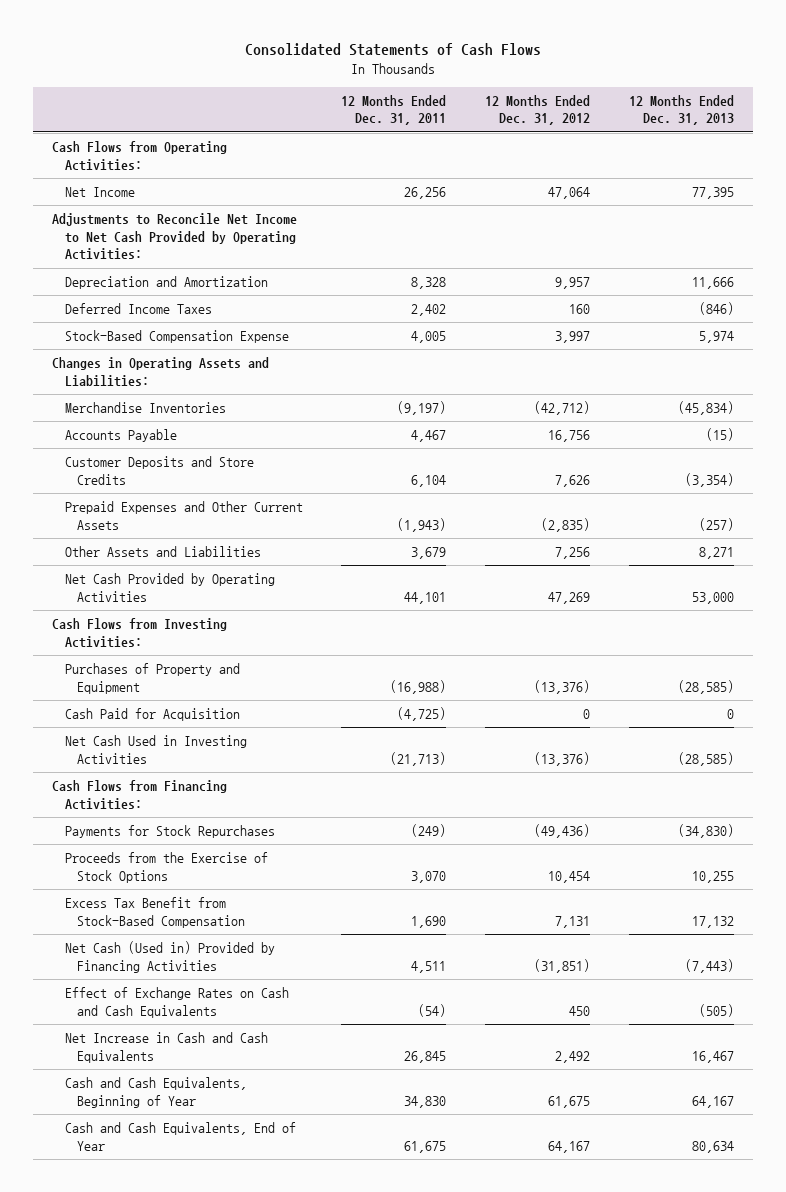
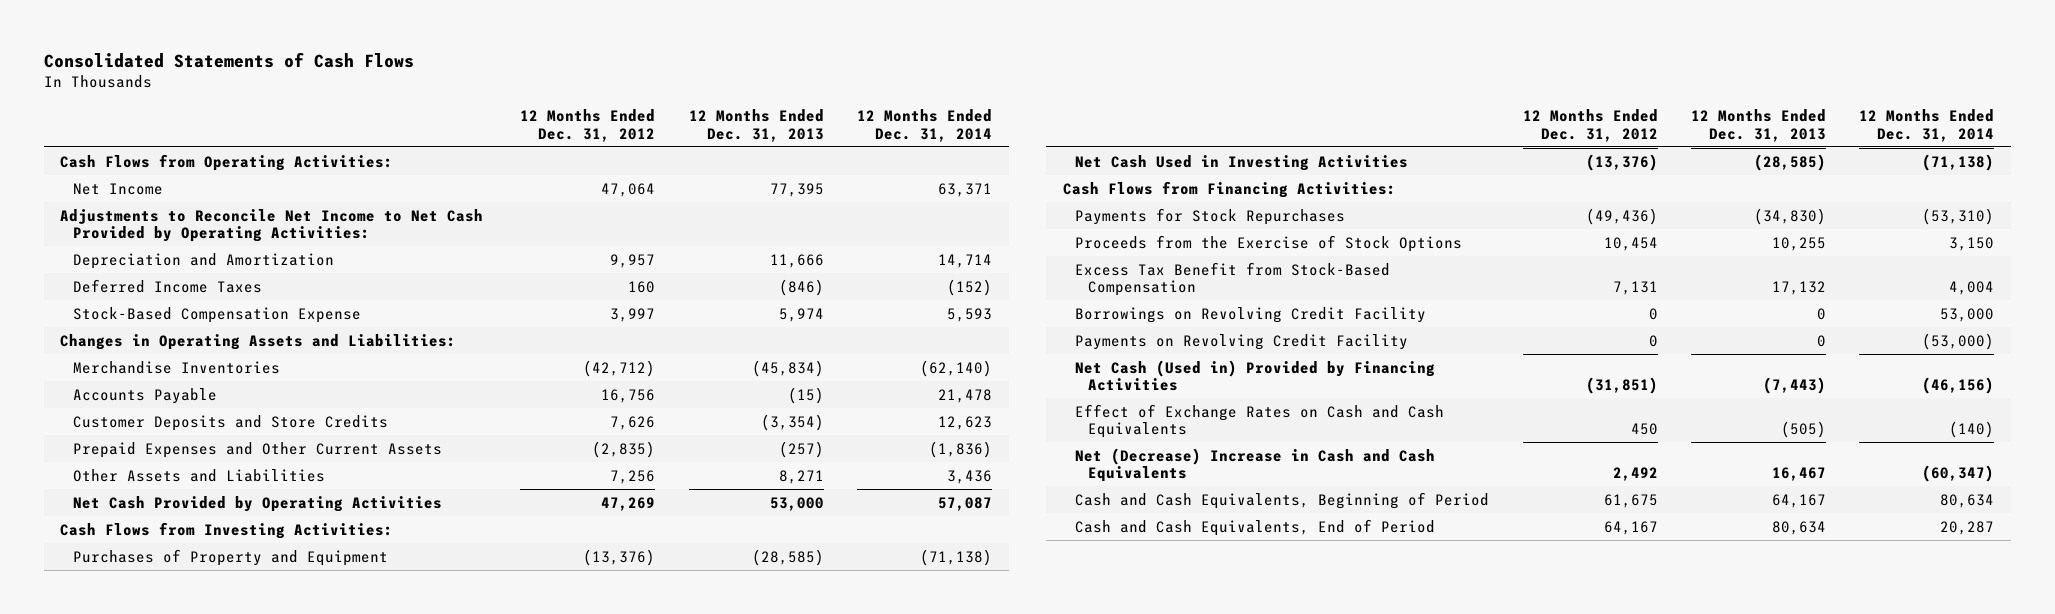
[341,94,447,126] 12 Months Ended Dec. 31, 2011 -> none
none -> [856,108,992,142] 12 Months Ended Dec. 31, 2014
[64,708,240,722] Cash Paid for Acquisition -> none
none -> [1075,306,1427,323] Borrowings on Revolving Credit Facility
none -> [1075,333,1409,350] Payments on Revolving Credit Facility
[64,1032,268,1063] Net Increase in Cash and Cash Equivalents -> [1075,447,1436,483] Net (Decrease) Increase in Cash and Cash Equivalents
[64,1077,247,1108] Cash and Cash Equivalents, Beginning of Year -> [1075,491,1490,509] Cash and Cash Equivalents, Beginning of Period
[64,1122,296,1151] Cash and Cash Equivalents, End of Year -> [1075,518,1436,536] Cash and Cash Equivalents, End of Period

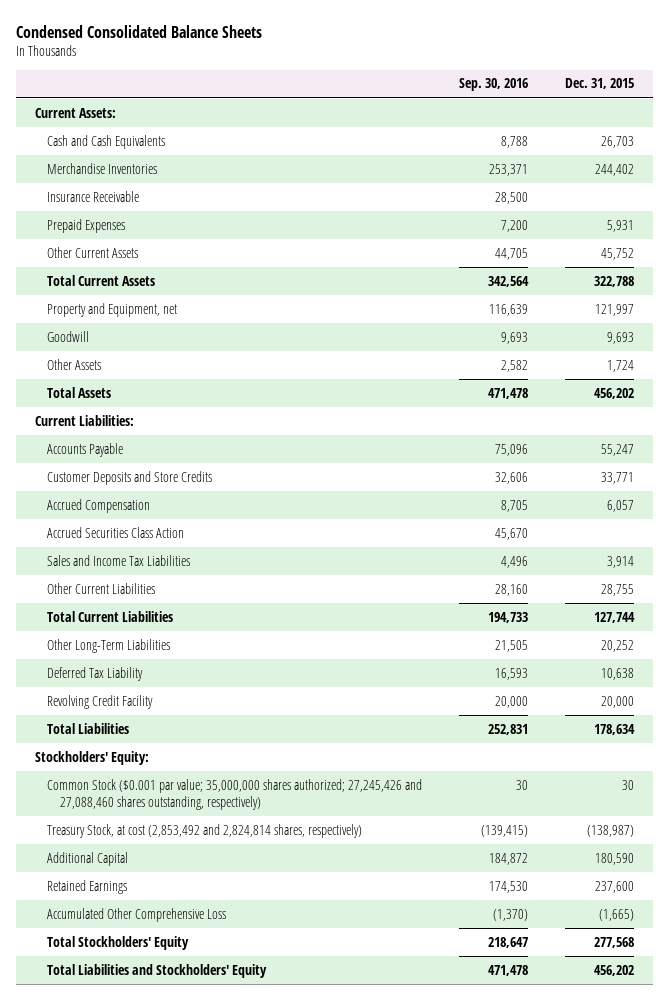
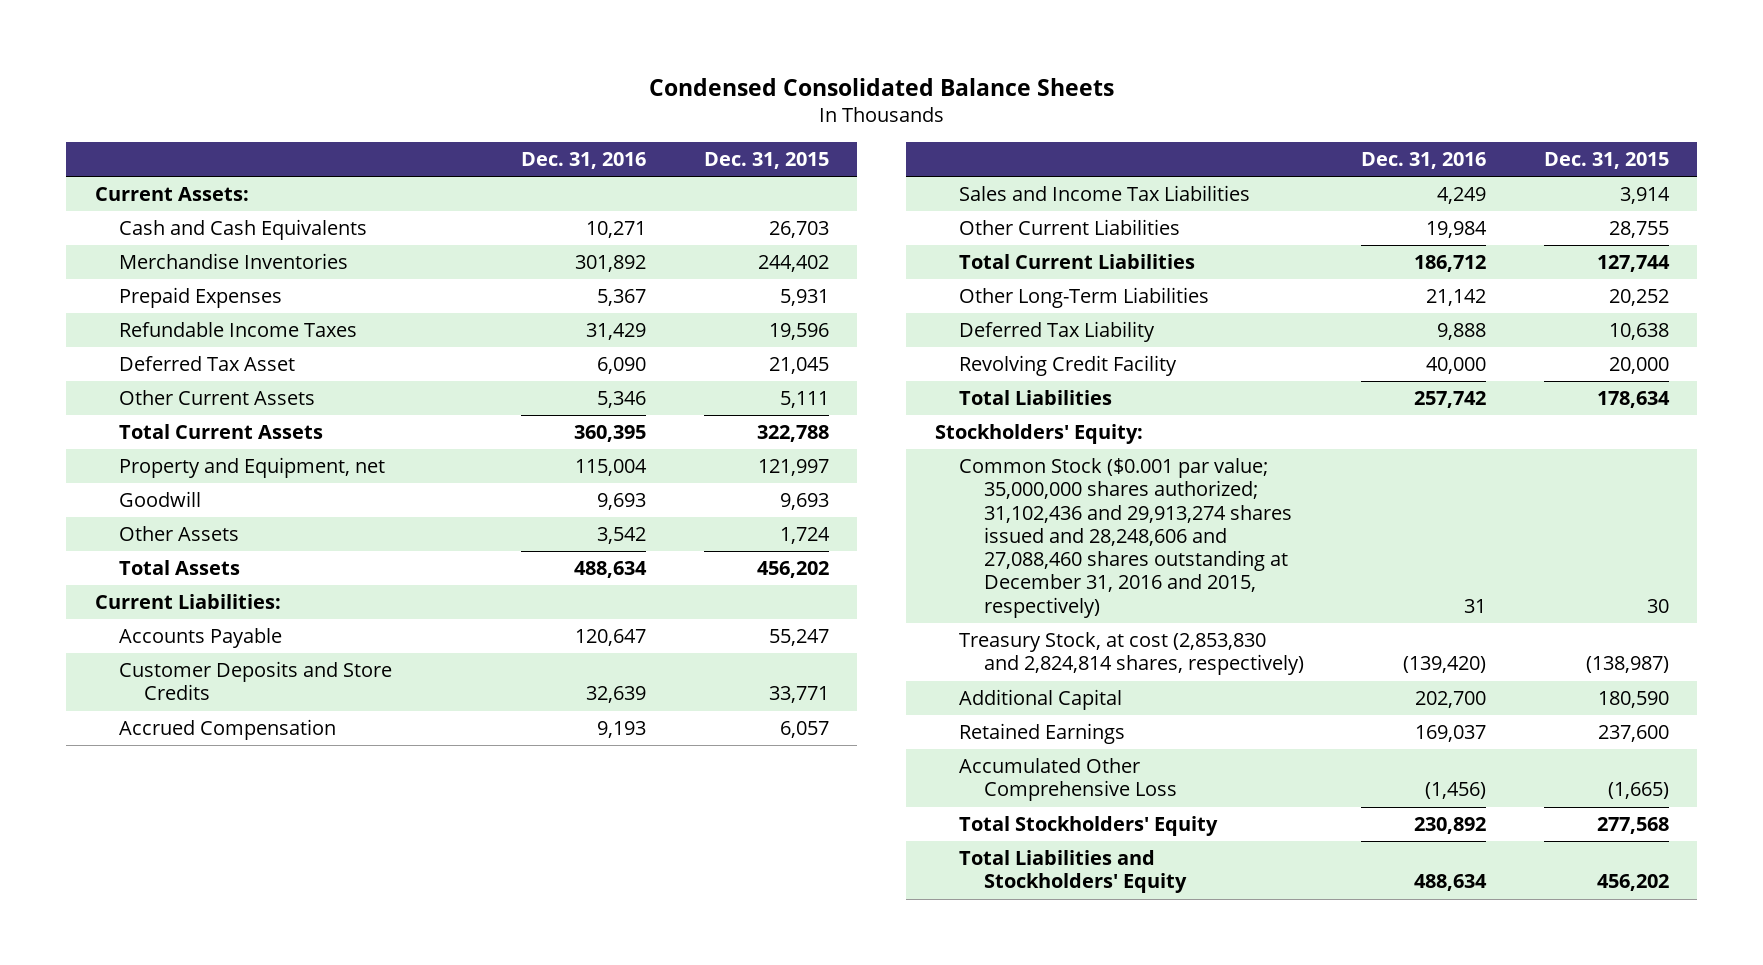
[459,78,529,92] Sep. 30, 2016 -> none
none -> [521,151,647,169] Dec. 31, 2016
[47,190,140,202] Insurance Receivable -> none
none -> [119,322,358,338] Refundable Income Taxes
none -> [119,356,296,372] Deferred Tax Asset
[601,247,635,260] 45,752 -> [779,391,829,409] 5,111
[47,526,185,538] Accrued Securities Class Action -> none
[47,778,423,811] Common Stock ($0.001 par value; 35,000,000 shares authorized; 27,245,426 and 27,088,460 shares outstanding, respectively) -> [959,458,1293,618] Common Stock ($0.001 par value; 35,000,000 shares authorized; 31,102,436 and 29,913,274 shares issued and 28,248,606 and 27,088,460 shares outstanding at December 31, 2016 and 2015, respectively)
[47,823,363,838] Treasury Stock, at cost (2,853,492 and 2,824,814 shares, respectively) -> [959,632,1305,676] Treasury Stock, at cost (2,853,830 and 2,824,814 shares, respectively)

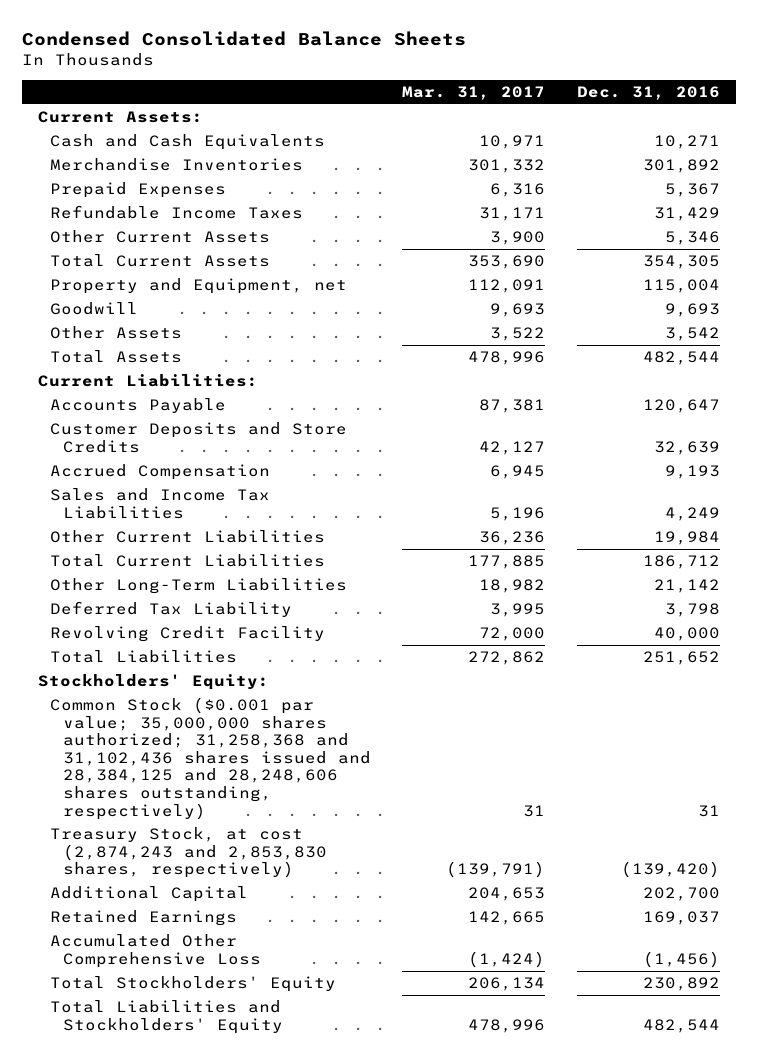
[703,151,829,169] Dec. 31, 2015 -> none
none -> [402,85,546,100] Mar. 31, 2017
[119,356,296,372] Deferred Tax Asset -> none
[574,425,647,443] 360,395 -> [643,255,721,270] 354,305
[574,561,648,579] 488,634 -> [643,351,721,366] 482,544
[1437,323,1487,341] 9,888 -> [665,603,721,618] 3,798
[1414,391,1487,409] 257,742 -> [643,651,721,666] 251,652
[959,458,1293,618] Common Stock ($0.001 par value; 35,000,000 shares authorized; 31,102,436 and 29,913,274 shares issued and 28,248,606 and 27,088,460 shares outstanding at December 31, 2016 and 2015, respectively) -> [50,697,371,820] Common Stock ($0.001 par value; 35,000,000 shares authorized; 31,258,368 and 31,102,436 shares issued and 28,384,125 and 28,248,606 shares outstanding, respectively)
[959,632,1305,676] Treasury Stock, at cost (2,853,830 and 2,824,814 shares, respectively) -> [50,827,327,879] Treasury Stock, at cost (2,874,243 and 2,853,830 shares, respectively)
[1414,874,1488,892] 488,634 -> [643,1018,721,1033] 482,544

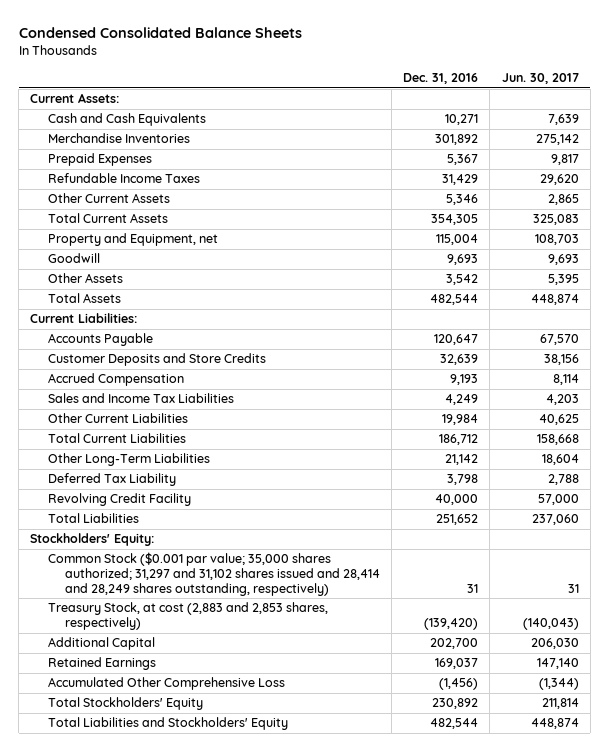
[402,85,546,100] Mar. 31, 2017 -> none
none -> [501,73,579,85] Jun. 30, 2017
[50,697,371,820] Common Stock ($0.001 par value; 35,000,000 shares authorized; 31,258,368 and 31,102,436 shares issued and 28,384,125 and 28,248,606 shares outstanding, respectively) -> [47,552,381,596] Common Stock ($0.001 par value; 35,000 shares authorized; 31,297 and 31,102 shares issued and 28,414 and 28,249 shares outstanding, respectively)
[50,827,327,879] Treasury Stock, at cost (2,874,243 and 2,853,830 shares, respectively) -> [47,602,328,631] Treasury Stock, at cost (2,883 and 2,853 shares, respectively)

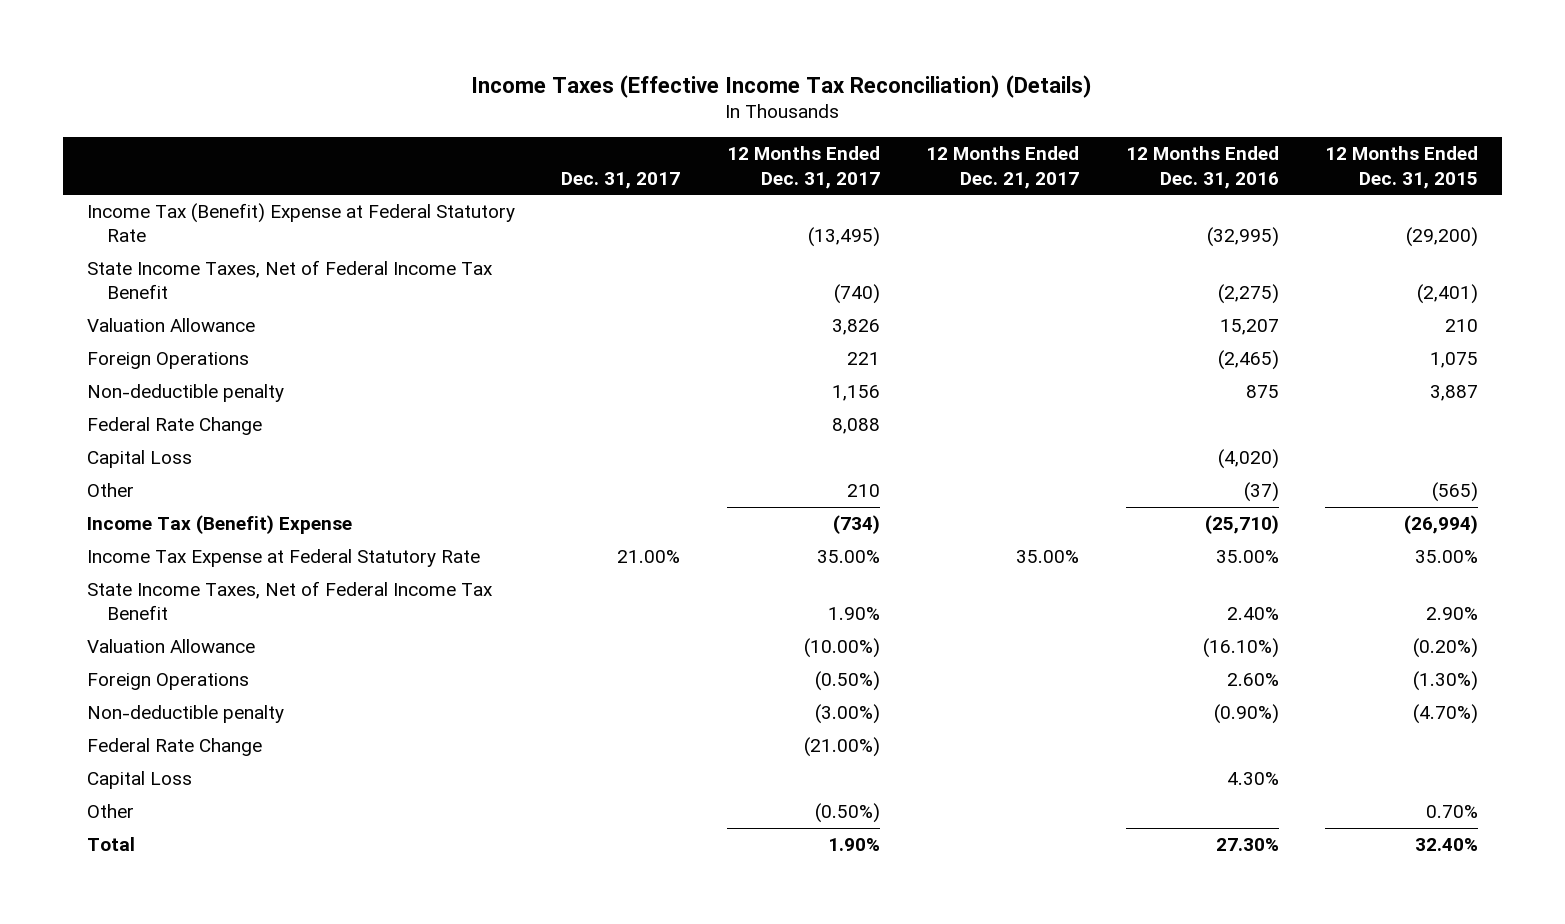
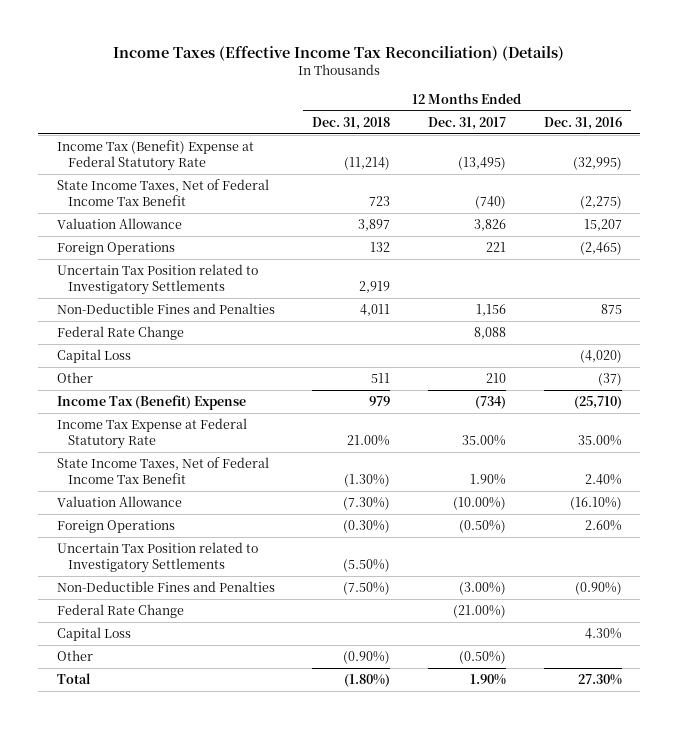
[561,171,681,189] Dec. 31, 2017 -> none
[926,146,1080,189] 12 Months Ended Dec. 21, 2017 -> none
[1325,146,1479,189] 12 Months Ended Dec. 31, 2015 -> none
none -> [312,116,391,130] Dec. 31, 2018
none -> [56,264,258,296] Uncertain Tax Position related to Investigatory Settlements
[86,384,284,403] Non-deductible penalty -> [56,303,275,315] Non-Deductible Fines and Penalties
none -> [56,542,258,574] Uncertain Tax Position related to Investigatory Settlements
[86,705,284,724] Non-deductible penalty -> [56,581,275,593] Non-Deductible Fines and Penalties

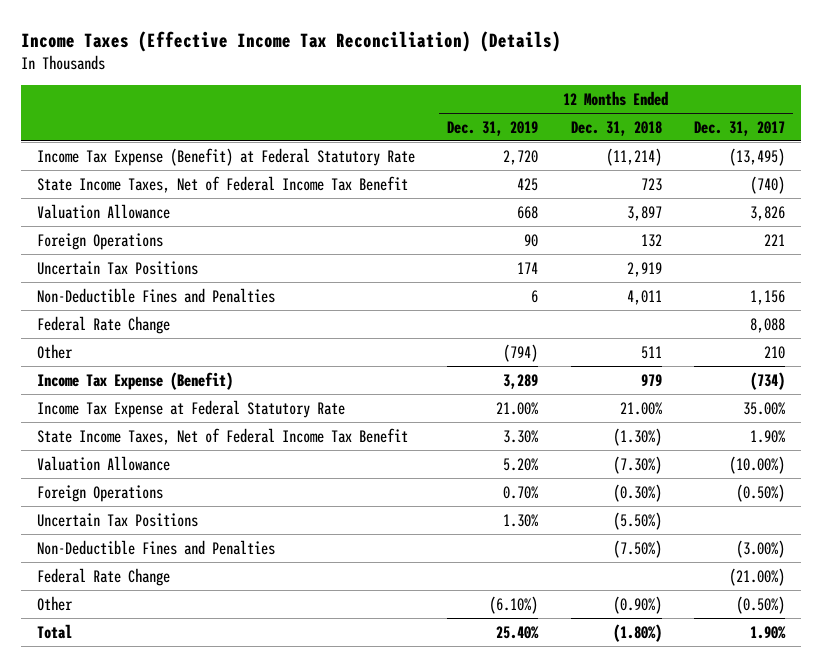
[543,116,622,130] Dec. 31, 2016 -> none
none -> [447,120,539,136] Dec. 31, 2019
[56,140,254,172] Income Tax (Benefit) Expense at Federal Statutory Rate -> [37,147,416,166] Income Tax Expense (Benefit) at Federal Statutory Rate
[56,264,258,296] Uncertain Tax Position related to Investigatory Settlements -> [37,260,199,275] Uncertain Tax Positions
[56,349,131,364] Capital Loss -> none
[56,395,246,411] Income Tax (Benefit) Expense -> [37,371,234,390] Income Tax Expense (Benefit)
[56,542,258,574] Uncertain Tax Position related to Investigatory Settlements -> [37,512,199,527] Uncertain Tax Positions
[56,627,131,642] Capital Loss -> none

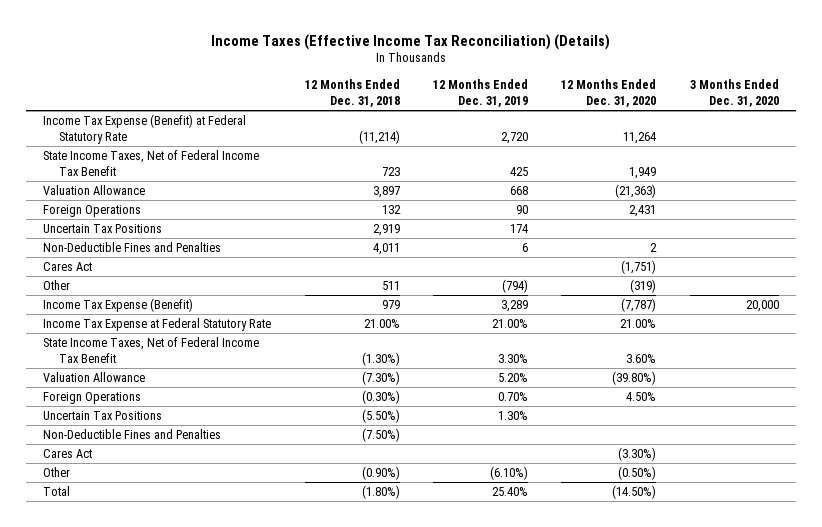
[693,120,785,136] Dec. 31, 2017 -> none
none -> [561,79,657,107] 12 Months Ended Dec. 31, 2020
none -> [689,79,779,107] 3 Months Ended Dec. 31, 2020
[37,315,171,334] Federal Rate Change -> [43,262,93,272] Cares Act
[37,567,171,586] Federal Rate Change -> [43,449,93,459] Cares Act

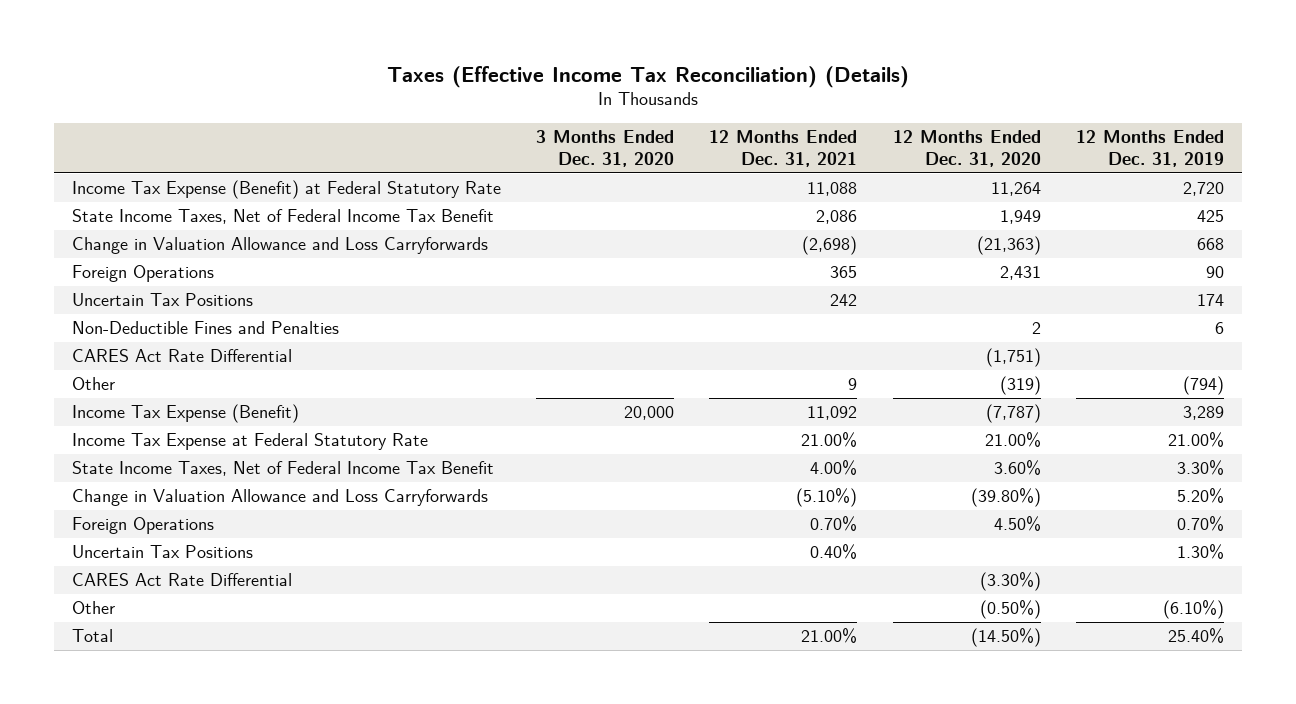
[210,33,610,50] Income Taxes (Effective Income Tax Reconciliation) (Details) -> [386,65,909,88] Taxes (Effective Income Tax Reconciliation) (Details)
[304,79,400,107] 12 Months Ended Dec. 31, 2018 -> none
none -> [709,130,858,168] 12 Months Ended Dec. 31, 2021
[43,185,146,196] Valuation Allowance -> [71,237,488,255] Change in Valuation Allowance and Loss Carryforwards
[43,262,93,272] Cares Act -> [71,349,292,363] CARES Act Rate Differential
[43,372,146,383] Valuation Allowance -> [71,489,488,507] Change in Valuation Allowance and Loss Carryforwards
[43,429,222,440] Non-Deductible Fines and Penalties -> none
[43,449,93,459] Cares Act -> [71,573,292,587] CARES Act Rate Differential

